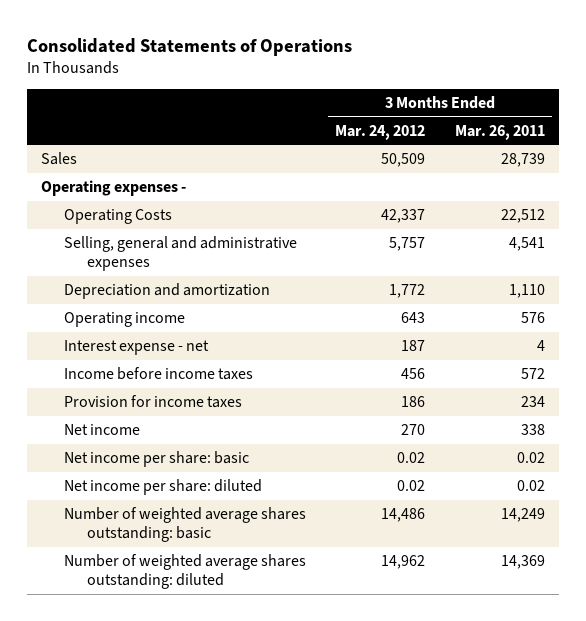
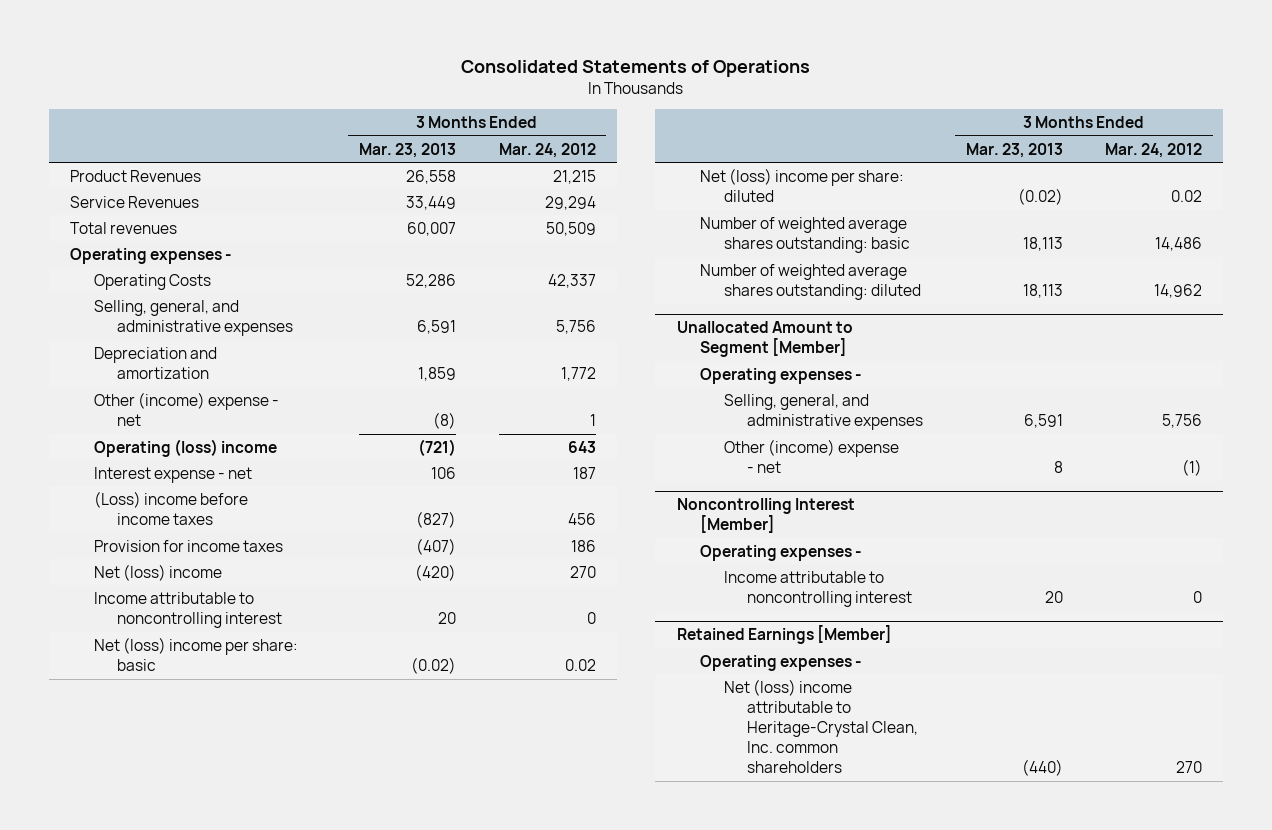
[454,124,545,140] Mar. 26, 2011 -> none
none -> [359,142,457,158] Mar. 23, 2013
none -> [70,169,202,182] Product Revenues
none -> [70,195,200,208] Service Revenues
[41,152,78,166] Sales -> [70,221,178,234] Total revenues
[64,236,298,272] Selling, general and administrative expenses -> [93,299,294,336] Selling, general, and administrative expenses
[389,237,426,252] 5,757 -> [555,319,596,334] 5,756
none -> [93,391,279,426] Other (income) expense - net
[64,312,186,328] Operating income -> [93,438,277,457] Operating (loss) income
[64,367,254,381] Income before income taxes -> [93,490,248,525] (Loss) income before income taxes
[64,424,141,436] Net income -> [93,563,222,581] Net (loss) income
none -> [93,591,283,628] Income attributable to noncontrolling interest
[64,451,250,468] Net income per share: basic -> [93,636,298,671] Net (loss) income per share: basic
[64,479,263,496] Net income per share: diluted -> [700,167,905,202] Net (loss) income per share: diluted
none -> [676,320,853,357] Unallocated Amount to Segment [Member]
none -> [700,367,863,384] Operating expenses -
none -> [723,393,924,430] Selling, general, and administrative expenses
none -> [723,438,899,473] Other (income) expense - net
none -> [676,497,855,533] Noncontrolling Interest [Member]
none -> [700,544,863,561] Operating expenses -
none -> [723,570,913,607] Income attributable to noncontrolling interest
none -> [676,624,892,644] Retained Earnings [Member]
none -> [700,654,863,671] Operating expenses -
none -> [723,678,919,773] Net (loss) income attributable to Heritage-Crystal Clean, Inc. common shareholders

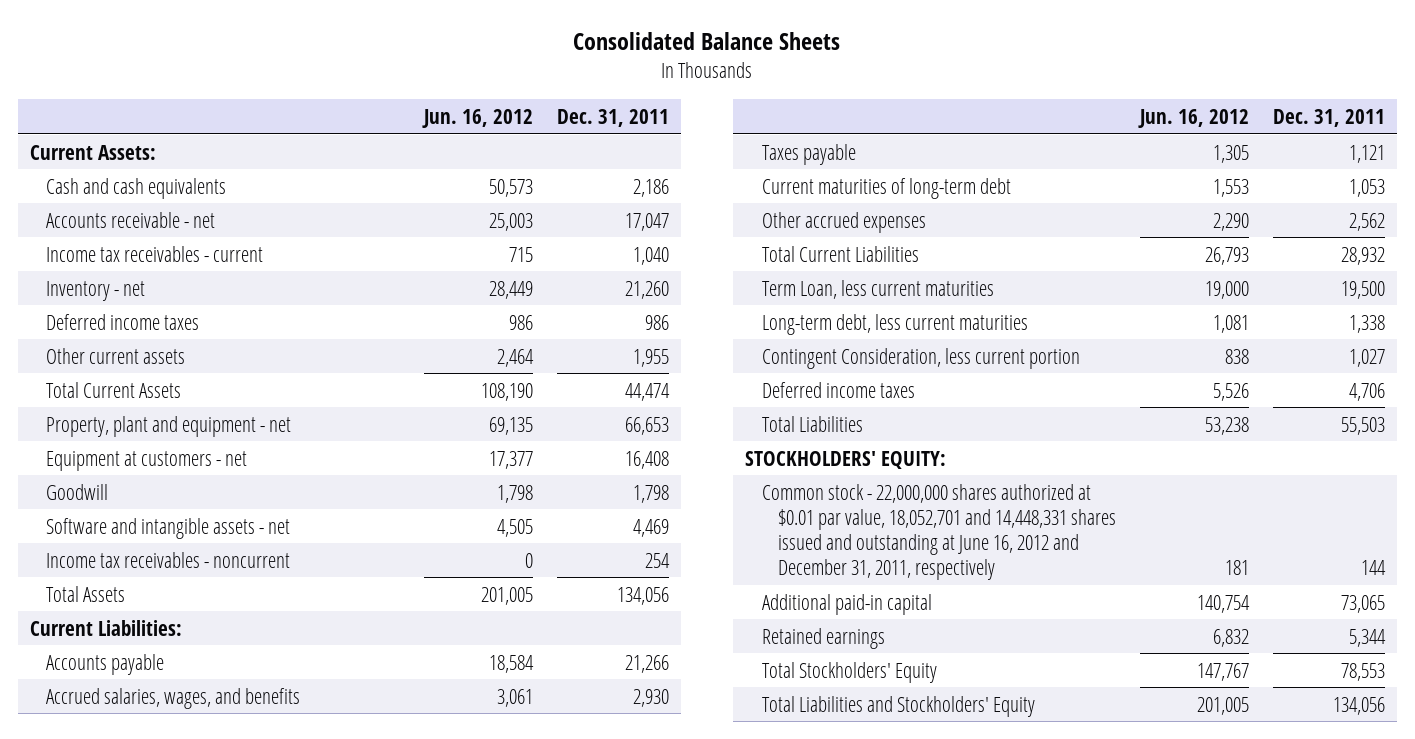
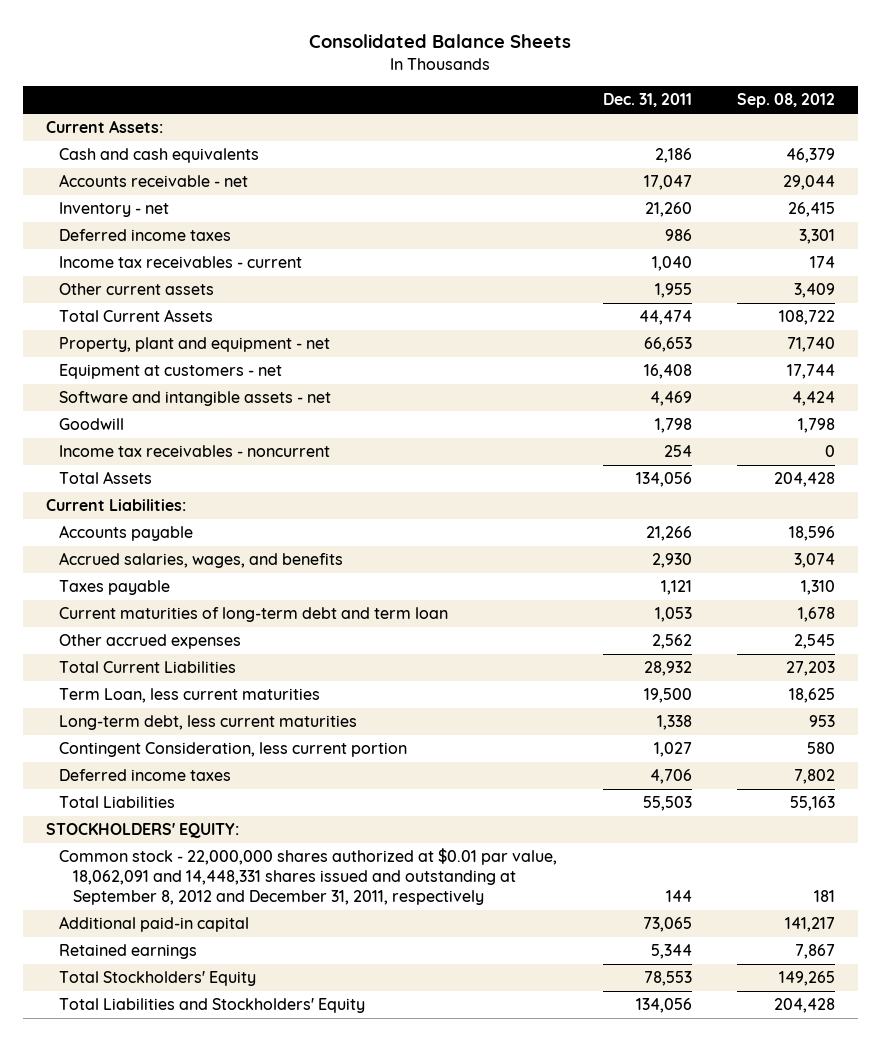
[422,108,534,128] Jun. 16, 2012 -> none
none -> [737,93,836,109] Sep. 08, 2012
[46,245,264,262] Income tax receivables - current -> [59,256,303,269] Income tax receivables - current
[46,483,109,500] Goodwill -> [59,418,125,431] Goodwill
[761,177,1011,199] Current maturities of long-term debt -> [59,607,449,623] Current maturities of long-term debt and term loan
[761,483,1117,581] Common stock - 22,000,000 shares authorized at $0.01 par value, 18,052,701 and 14,448,331 shares issued and outstanding at June 16, 2012 and December 31, 2011, respectively -> [59,848,558,905] Common stock - 22,000,000 shares authorized at $0.01 par value, 18,062,091 and 14,448,331 shares issued and outstanding at September 8, 2012 and December 31, 2011, respectively

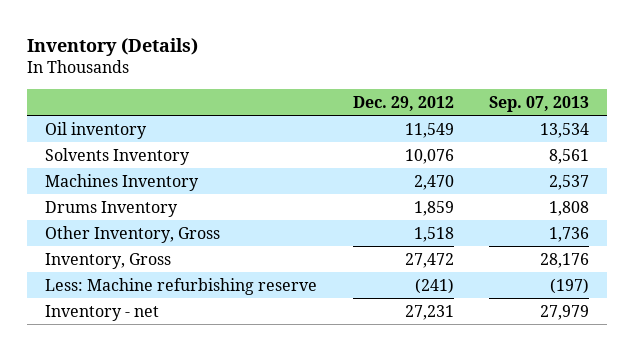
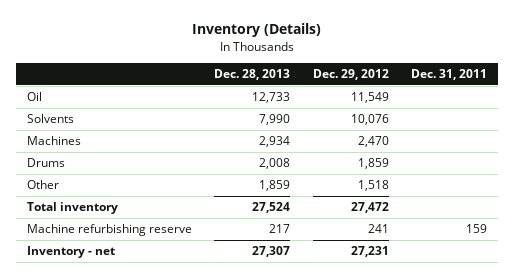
[489,95,590,112] Sep. 07, 2013 -> none
none -> [214,69,291,81] Dec. 28, 2013
none -> [410,69,487,81] Dec. 31, 2011
[45,121,148,139] Oil inventory -> [26,92,42,102] Oil
[45,147,191,165] Solvents Inventory -> [26,114,74,124] Solvents
[45,173,200,191] Machines Inventory -> [26,136,81,146] Machines
[45,200,179,217] Drums Inventory -> [26,158,65,168] Drums
[45,225,221,243] Other Inventory, Gross -> [26,180,59,190] Other
[45,252,172,269] Inventory, Gross -> [26,202,118,215] Total inventory
[45,277,318,295] Less: Machine refurbishing reserve -> [26,224,192,237] Machine refurbishing reserve
[414,277,454,294] (241) -> [367,224,389,234] 241

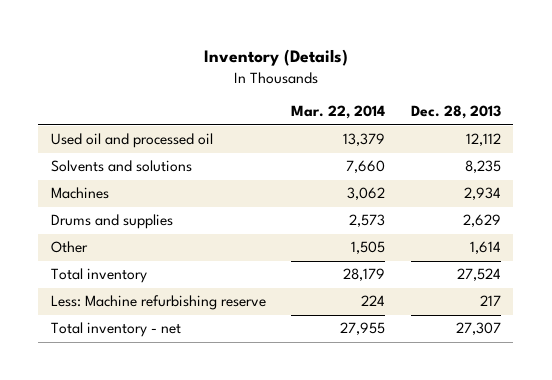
[312,69,389,81] Dec. 29, 2012 -> none
[410,69,487,81] Dec. 31, 2011 -> none
none -> [291,105,386,120] Mar. 22, 2014
[26,92,42,102] Oil -> [51,133,214,149] Used oil and processed oil
[252,92,291,104] 12,733 -> [465,133,501,147] 12,112
[26,114,74,124] Solvents -> [51,160,193,173] Solvents and solutions
[259,114,291,126] 7,990 -> [464,160,501,174] 8,235
[26,158,65,168] Drums -> [51,214,174,230] Drums and supplies
[259,158,291,170] 2,008 -> [462,214,501,228] 2,629
[259,180,291,192] 1,859 -> [469,241,501,255] 1,614
[26,224,192,237] Machine refurbishing reserve -> [51,295,267,311] Less: Machine refurbishing reserve
[26,246,115,259] Inventory - net -> [51,322,182,338] Total inventory - net

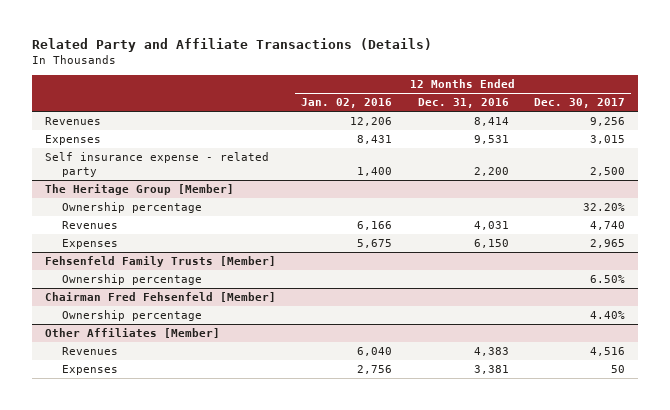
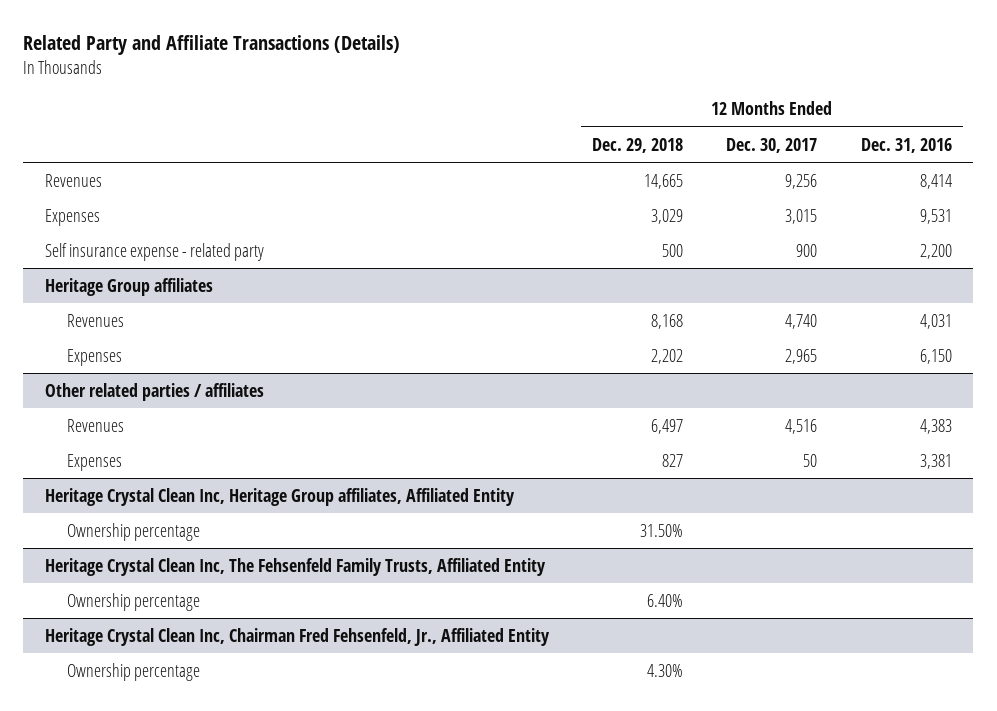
[301,98,393,109] Jan. 02, 2016 -> none
none -> [592,137,684,153] Dec. 29, 2018
[61,202,202,214] Ownership percentage -> none
[589,166,625,176] 2,500 -> [796,243,818,257] 900
[44,184,234,196] The Heritage Group [Member] -> [44,277,213,296] Heritage Group affiliates
[44,256,276,268] Fehsenfeld Family Trusts [Member] -> none
[61,274,202,286] Ownership percentage -> none
[44,292,276,303] Chairman Fred Fehsenfeld [Member] -> none
[61,310,202,322] Ownership percentage -> none
[44,328,220,339] Other Affiliates [Member] -> [44,382,264,401] Other related parties / affiliates
none -> [44,487,515,506] Heritage Crystal Clean Inc, Heritage Group affiliates, Affiliated Entity
none -> [66,522,200,541] Ownership percentage
none -> [44,557,546,576] Heritage Crystal Clean Inc, The Fehsenfeld Family Trusts, Affiliated Entity
none -> [66,592,200,611] Ownership percentage
none -> [44,627,550,646] Heritage Crystal Clean Inc, Chairman Fred Fehsenfeld, Jr., Affiliated Entity
none -> [66,662,200,681] Ownership percentage

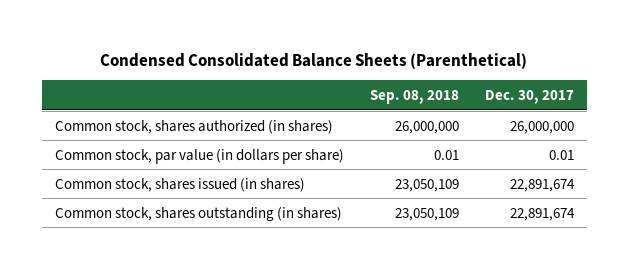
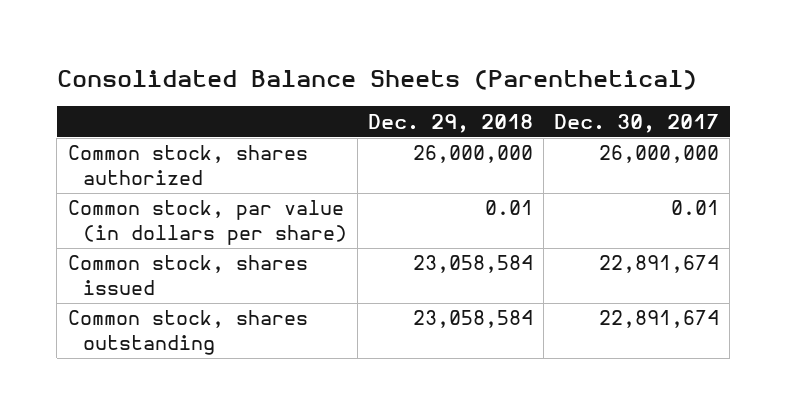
[100,52,528,69] Condensed Consolidated Balance Sheets (Parenthetical) -> [56,70,697,91] Consolidated Balance Sheets (Parenthetical)
[369,90,459,105] Sep. 08, 2018 -> none
none -> [367,113,533,133] Dec. 29, 2018
[55,119,334,134] Common stock, shares authorized (in shares) -> [67,145,308,186] Common stock, shares authorized
[55,177,306,192] Common stock, shares issued (in shares) -> [67,255,308,296] Common stock, shares issued
[55,206,343,221] Common stock, shares outstanding (in shares) -> [67,310,308,356] Common stock, shares outstanding

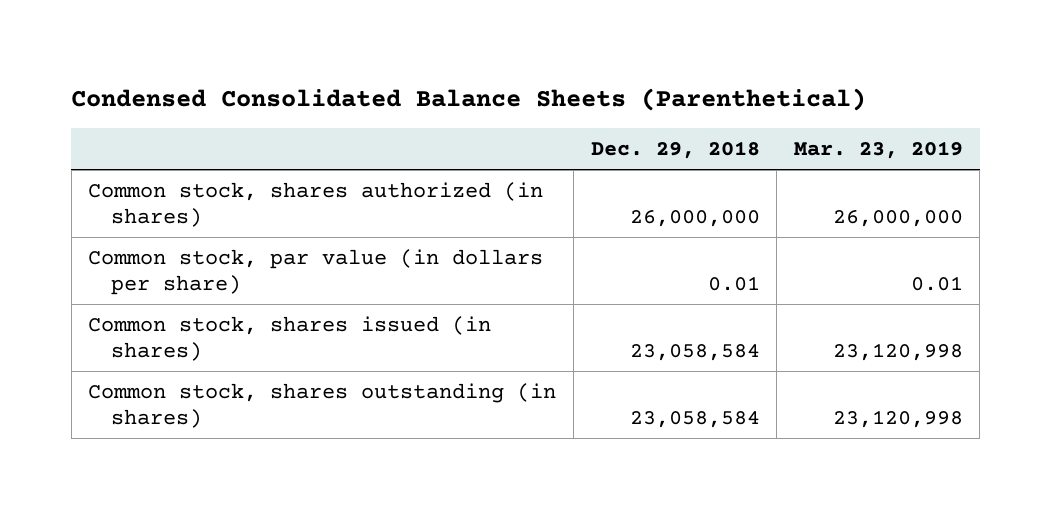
[56,70,697,91] Consolidated Balance Sheets (Parenthetical) -> [71,87,867,111] Condensed Consolidated Balance Sheets (Parenthetical)
[554,113,720,133] Dec. 30, 2017 -> none
none -> [793,140,963,159] Mar. 23, 2019
[67,145,308,186] Common stock, shares authorized -> [88,182,544,227] Common stock, shares authorized (in shares)
[67,255,308,296] Common stock, shares issued -> [88,316,492,361] Common stock, shares issued (in shares)
[67,310,308,356] Common stock, shares outstanding -> [88,383,557,428] Common stock, shares outstanding (in shares)

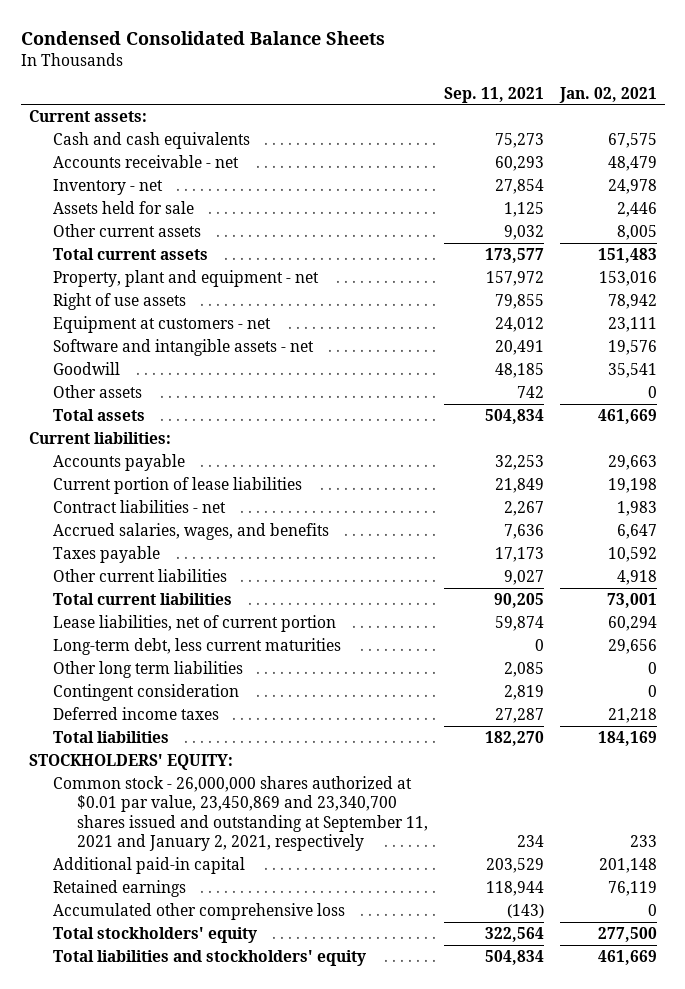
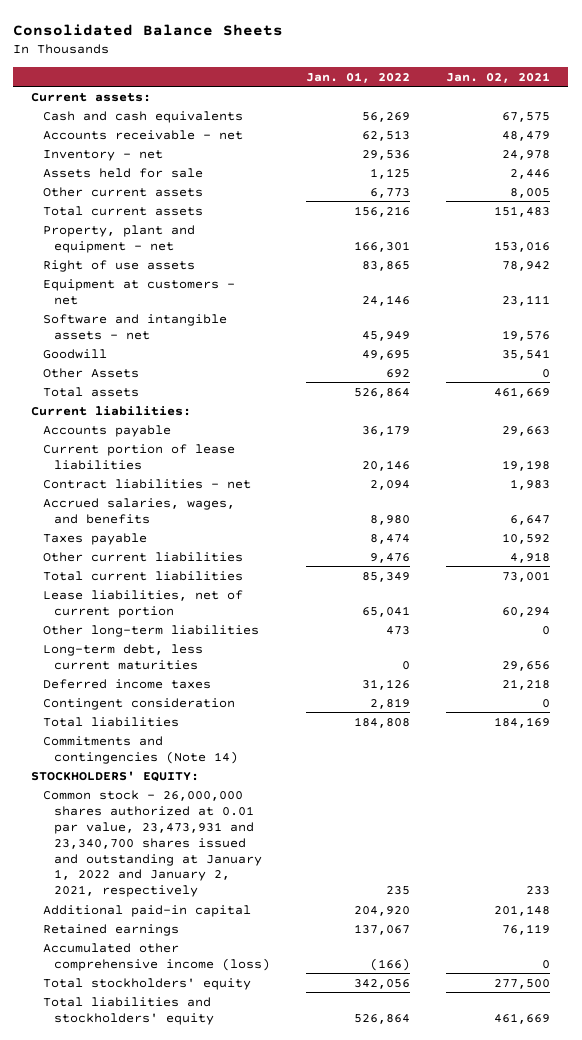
[20,30,385,45] Condensed Consolidated Balance Sheets -> [13,23,284,36] Consolidated Balance Sheets
[443,86,544,103] Sep. 11, 2021 -> none
none -> [305,71,410,83] Jan. 01, 2022
[52,385,142,399] Other assets -> [42,367,139,378] Other Assets
none -> [42,624,259,637] Other long-term liabilities
[52,661,243,679] Other long term liabilities -> none
[52,684,239,702] Contingent consideration -> [42,697,235,710] Contingent consideration
none -> [42,735,238,764] Commitments and contingencies (Note 14)
[52,776,428,851] Common stock - 26,000,000 shares authorized at $0.01 par value, 23,450,869 and 23,340,700 shares issued and outstanding at September 11, 2021 and January 2, 2021, respectively -> [42,789,262,898] Common stock - 26,000,000 shares authorized at 0.01 par value, 23,473,931 and 23,340,700 shares issued and outstanding at January 1, 2022 and January 2, 2021, respectively
[52,903,345,921] Accumulated other comprehensive loss -> [42,942,270,971] Accumulated other comprehensive income (loss)

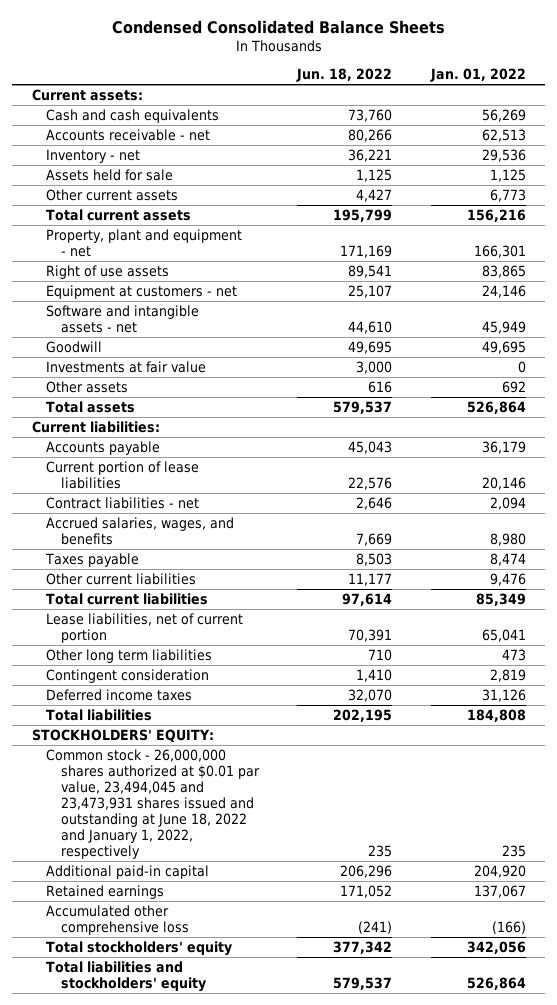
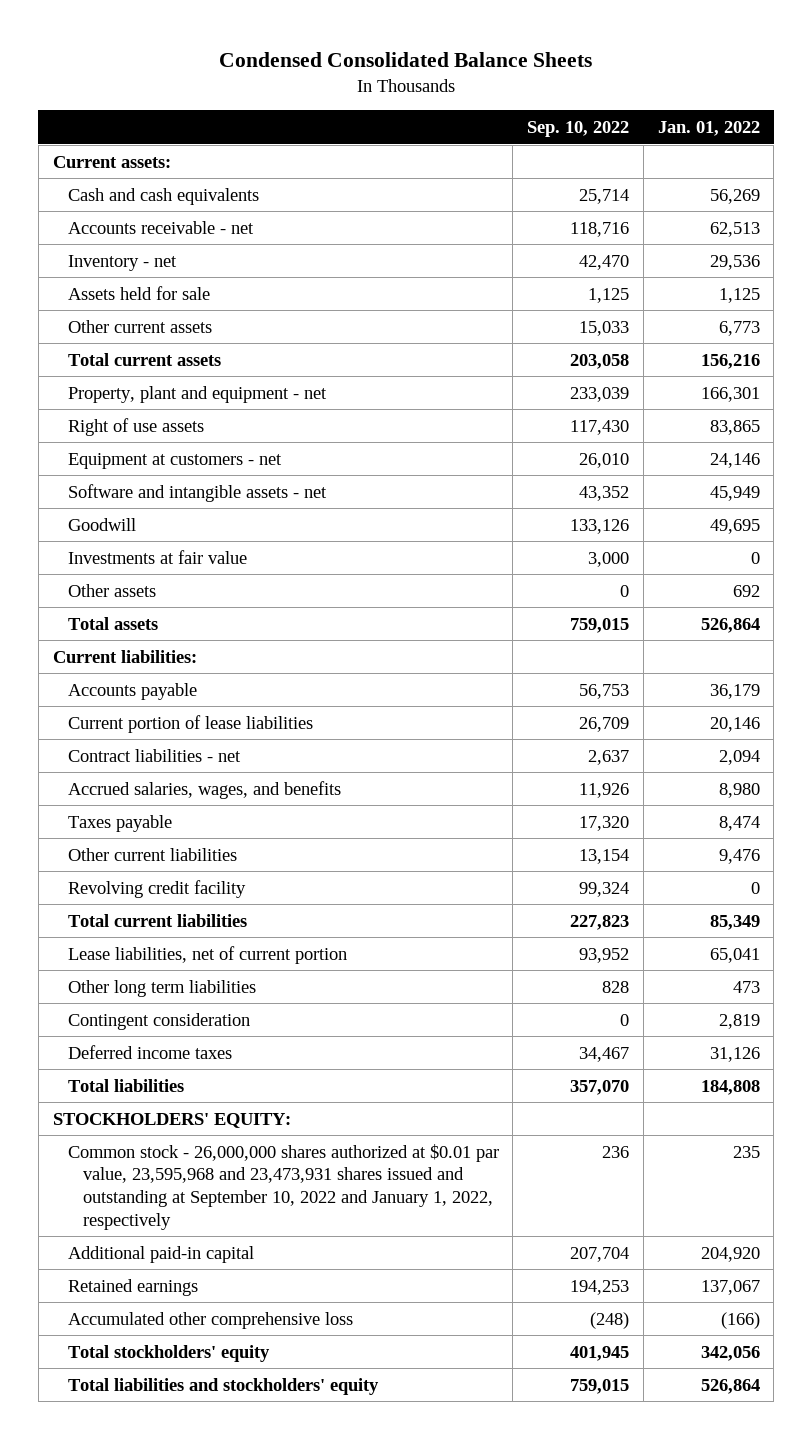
[296,68,393,83] Jun. 18, 2022 -> none
none -> [527,121,630,138] Sep. 10, 2022
none -> [67,879,246,898] Revolving credit facility
[46,748,260,859] Common stock - 26,000,000 shares authorized at $0.01 par value, 23,494,045 and 23,473,931 shares issued and outstanding at June 18, 2022 and January 1, 2022, respectively -> [67,1143,499,1230] Common stock - 26,000,000 shares authorized at $0.01 par value, 23,595,968 and 23,473,931 shares issued and outstanding at September 10, 2022 and January 1, 2022, respectively

